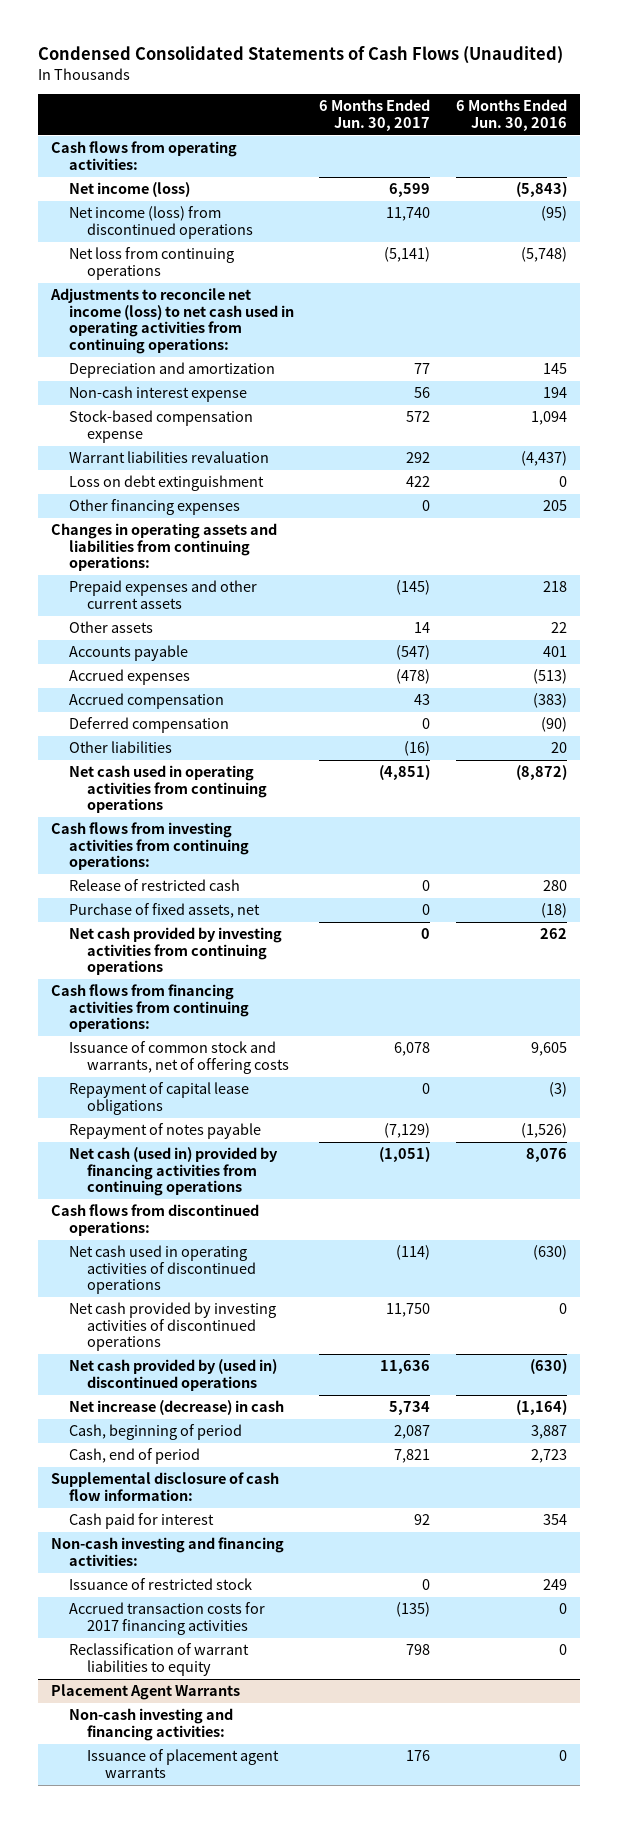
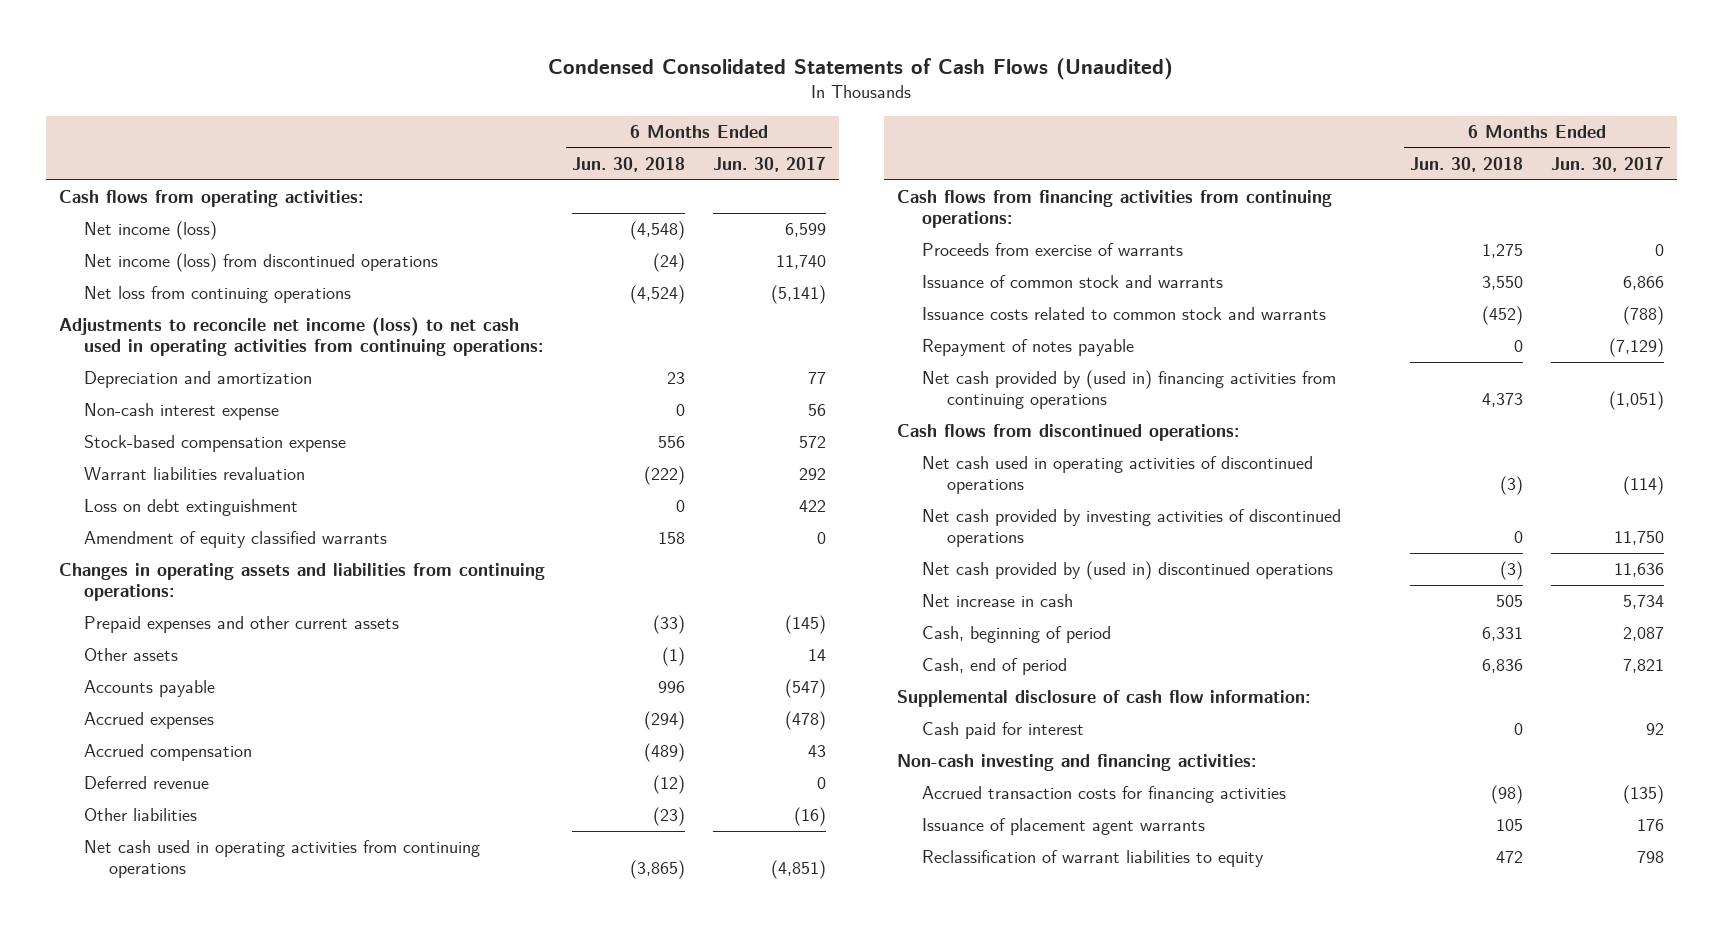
[455,99,567,131] 6 Months Ended Jun. 30, 2016 -> none
none -> [572,157,686,173] Jun. 30, 2018
[68,499,240,516] Other financing expenses -> [84,531,388,549] Amendment of equity classified warrants
[68,717,229,734] Deferred compensation -> none
none -> [84,776,210,790] Deferred revenue
[50,822,249,871] Cash flows from investing activities from continuing operations: -> none
[68,879,240,892] Release of restricted cash -> none
[68,903,260,919] Purchase of fixed assets, net -> none
[68,927,282,976] Net cash provided by investing activities from continuing operations -> none
[68,1082,249,1115] Repayment of capital lease obligations -> none
none -> [922,243,1184,257] Proceeds from exercise of warrants
[68,1041,289,1074] Issuance of common stock and warrants, net of offering costs -> [922,275,1224,289] Issuance of common stock and warrants
[394,1042,431,1057] 6,078 -> [1622,276,1664,291] 6,866
none -> [922,307,1327,321] Issuance costs related to common stock and warrants
[68,1147,278,1197] Net cash (used in) provided by financing activities from continuing operations -> [922,370,1337,410] Net cash provided by (used in) financing activities from continuing operations
[68,1400,284,1416] Net increase (decrease) in cash -> [922,594,1074,608] Net increase in cash
[68,1578,252,1591] Issuance of restricted stock -> none
[50,1684,240,1701] Placement Agent Warrants -> none
[68,1708,233,1741] Non-cash investing and financing activities: -> none
[68,1602,265,1635] Accrued transaction costs for 2017 financing activities -> [922,786,1287,804] Accrued transaction costs for financing activities
[68,1643,249,1676] Reclassification of warrant liabilities to equity -> [922,850,1265,868] Reclassification of warrant liabilities to equity

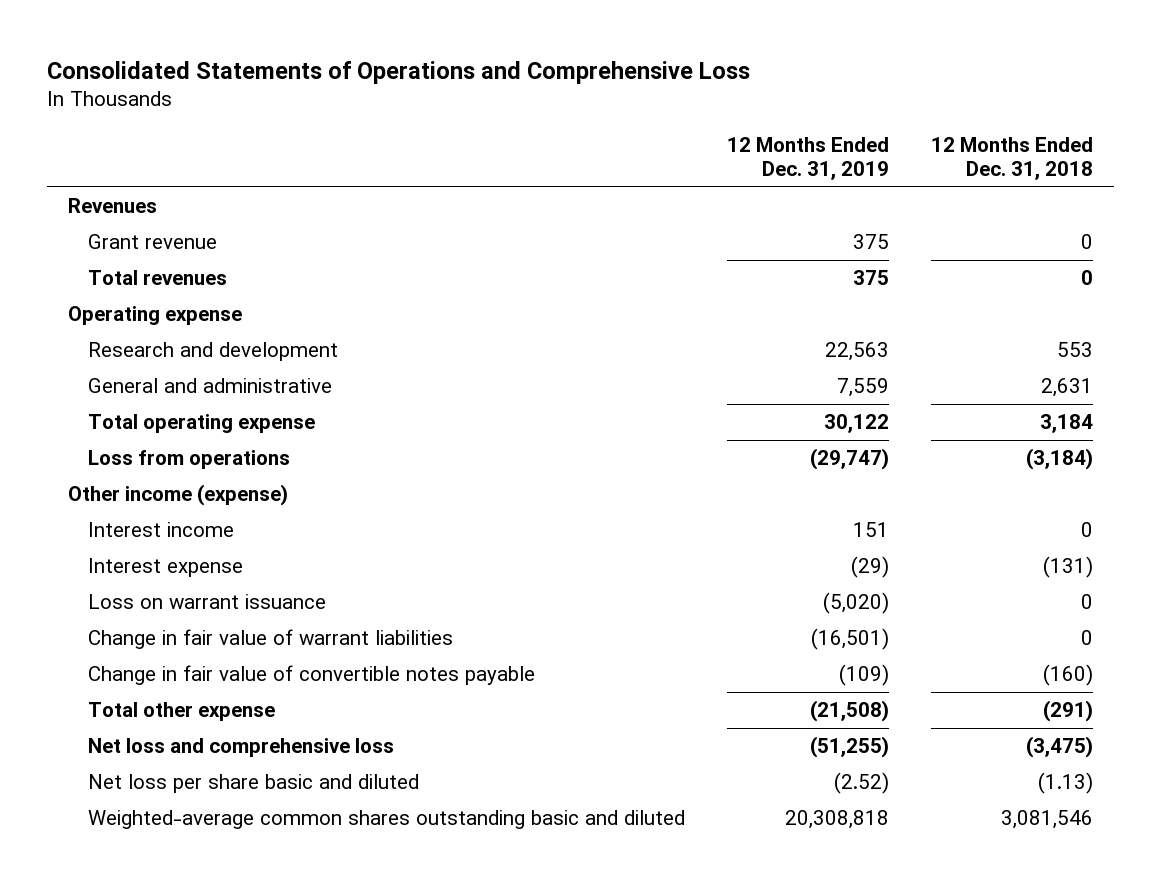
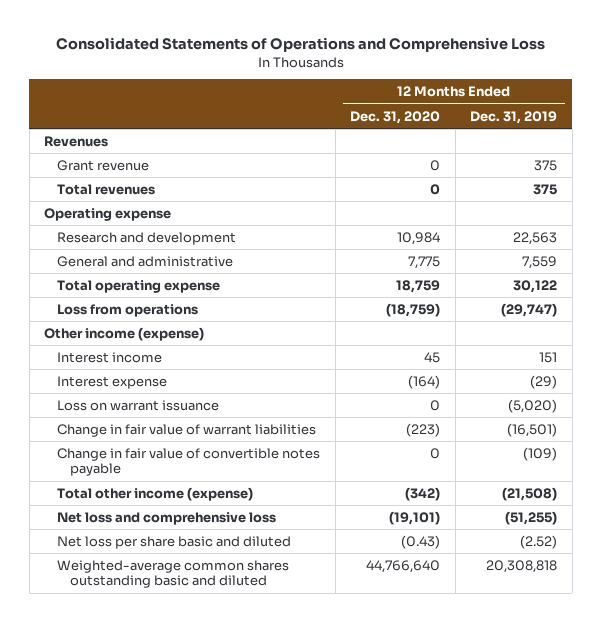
[930,137,1093,181] 12 Months Ended Dec. 31, 2018 -> none
none -> [350,110,441,124] Dec. 31, 2020
[87,702,275,722] Total other expense -> [57,486,254,501] Total other income (expense)

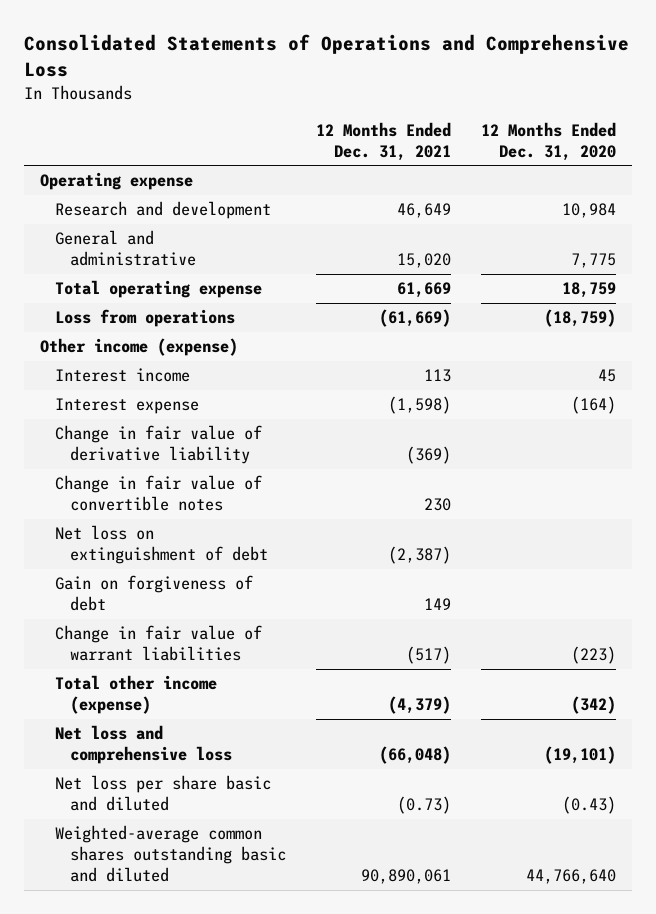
[470,110,558,124] Dec. 31, 2019 -> none
none -> [316,121,452,161] 12 Months Ended Dec. 31, 2021
[44,135,109,147] Revenues -> none
[57,159,150,171] Grant revenue -> none
[57,183,156,195] Total revenues -> none
[57,399,220,411] Loss on warrant issuance -> none
none -> [54,425,262,465] Change in fair value of derivative liability
none -> [54,475,262,512] Change in fair value of convertible notes
none -> [54,525,268,565] Net loss on extinguishment of debt
none -> [54,575,253,612] Gain on forgiveness of debt
[57,447,321,477] Change in fair value of convertible notes payable -> none

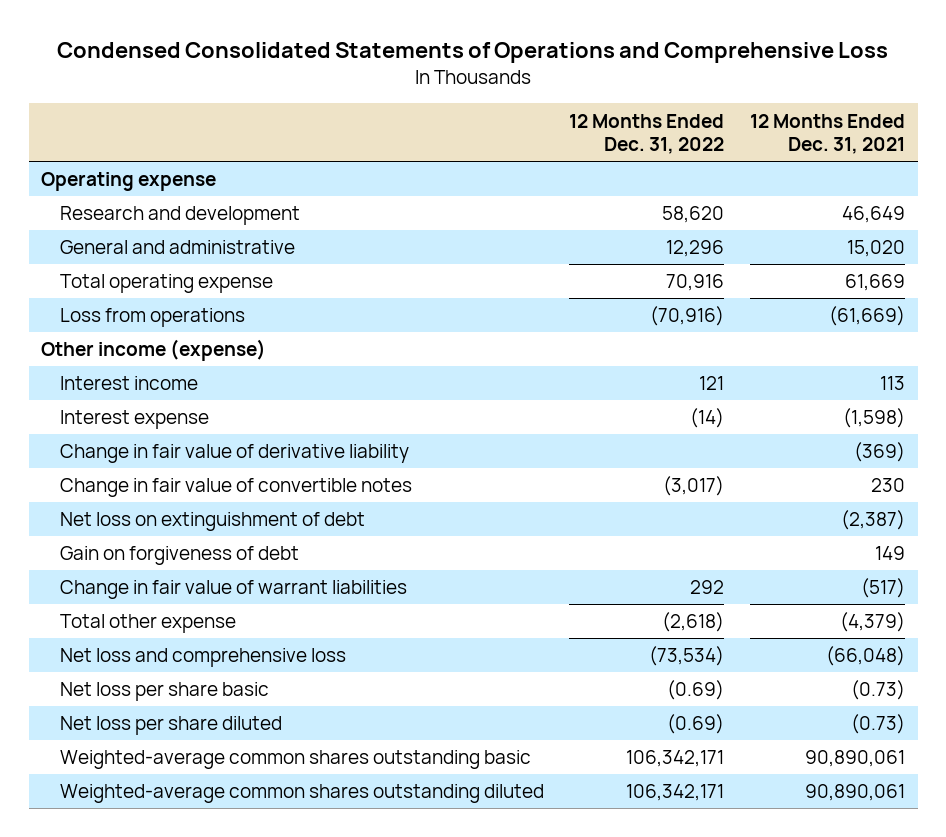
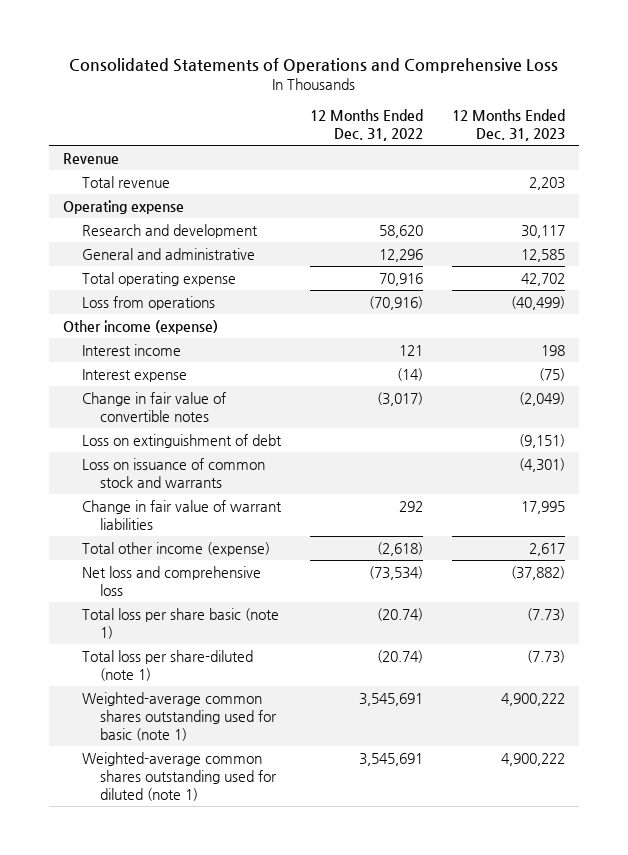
[57,42,889,64] Condensed Consolidated Statements of Operations and Comprehensive Loss -> [68,58,558,74] Consolidated Statements of Operations and Comprehensive Loss
[749,113,905,155] 12 Months Ended Dec. 31, 2021 -> none
none -> [451,109,565,142] 12 Months Ended Dec. 31, 2023
none -> [63,152,120,164] Revenue
none -> [81,175,170,188] Total revenue
[59,444,409,464] Change in fair value of derivative liability -> none
[59,546,299,566] Gain on forgiveness of debt -> none
[59,512,365,532] Net loss on extinguishment of debt -> [81,433,282,448] Loss on extinguishment of debt
none -> [81,457,265,488] Loss on issuance of common stock and warrants
[59,614,236,634] Total other expense -> [81,541,270,556] Total other income (expense)
[59,682,269,702] Net loss per share basic -> [81,607,279,639] Total loss per share basic (note 1)
[667,680,725,701] (0.69) -> [376,607,423,621] (20.74)
[59,716,282,736] Net loss per share diluted -> [81,649,253,681] Total loss per share-diluted (note 1)
[667,714,725,735] (0.69) -> [376,649,423,663] (20.74)
[59,750,531,770] Weighted-average common shares outstanding basic -> [81,691,278,741] Weighted-average common shares outstanding used for basic (note 1)
[626,750,725,768] 106,342,171 -> [358,692,423,706] 3,545,691
[59,784,544,804] Weighted-average common shares outstanding diluted -> [81,751,278,801] Weighted-average common shares outstanding used for diluted (note 1)
[626,784,725,802] 106,342,171 -> [358,752,423,766] 3,545,691

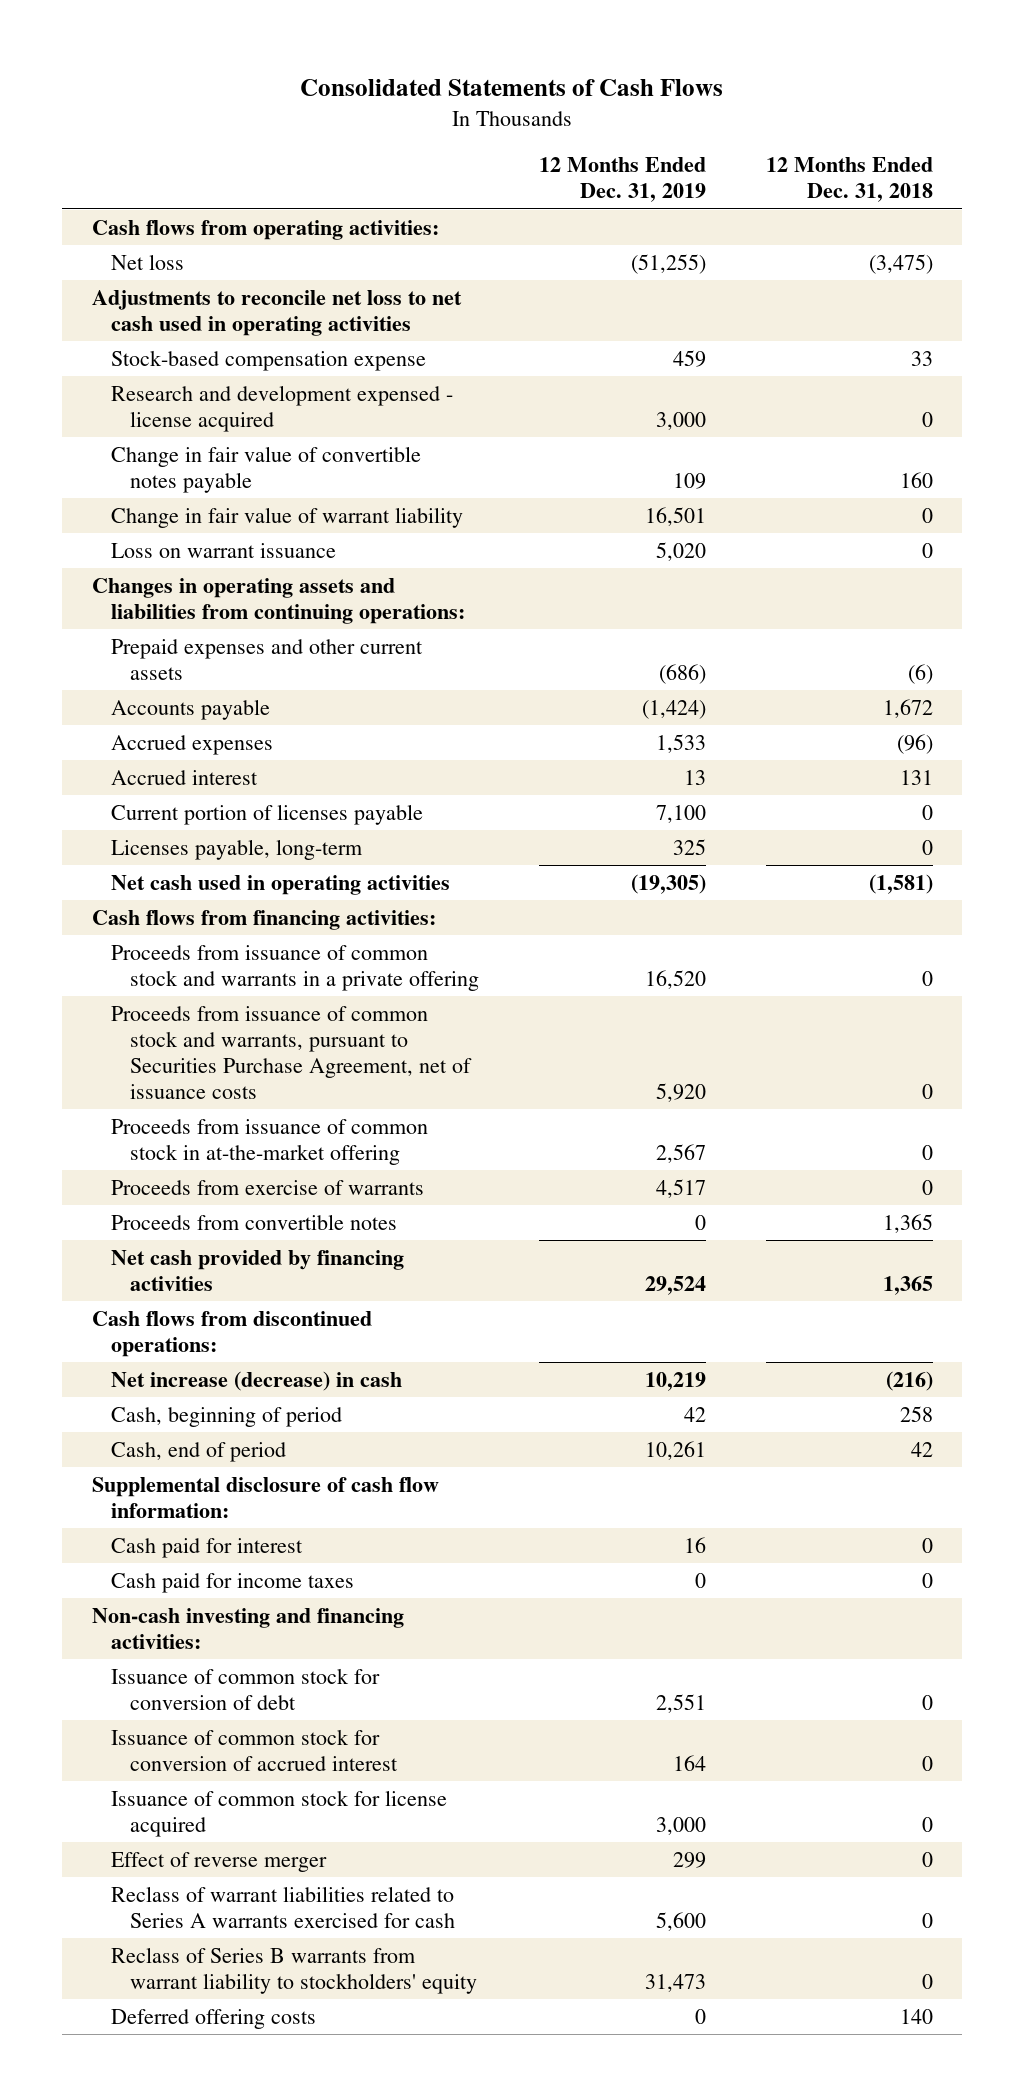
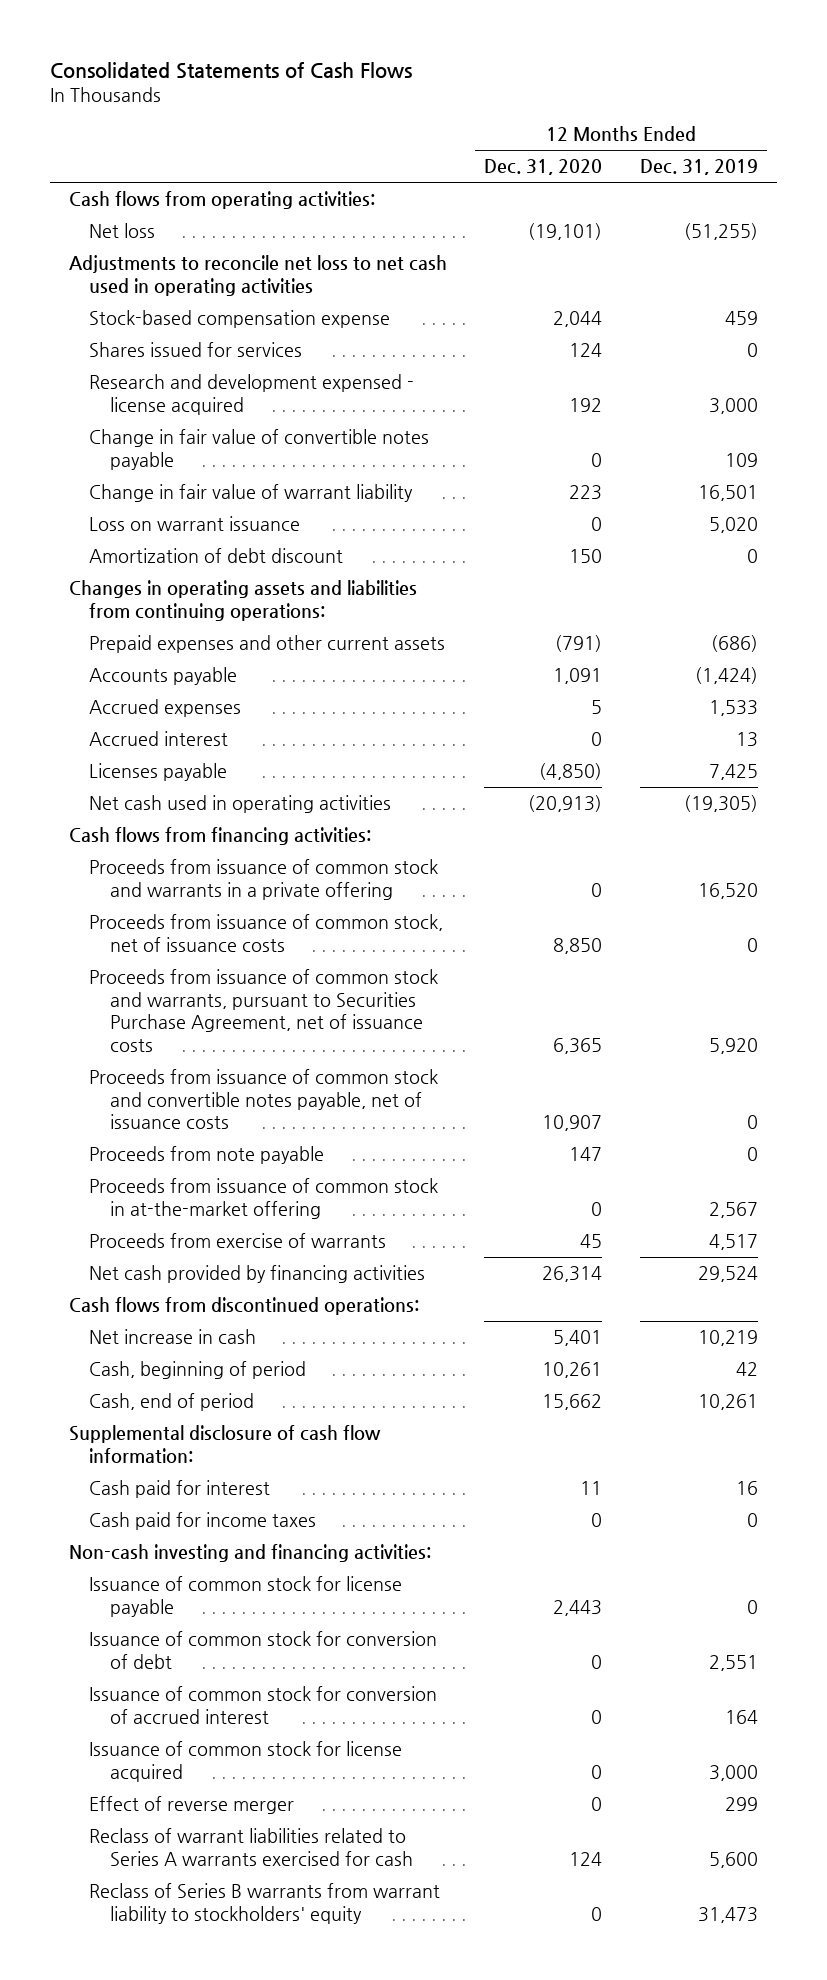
[765,157,933,203] 12 Months Ended Dec. 31, 2018 -> none
none -> [484,159,603,176] Dec. 31, 2020
none -> [89,342,303,358] Shares issued for services
none -> [89,548,344,564] Amortization of debt discount
[111,838,364,860] Licenses payable, long-term -> none
[111,803,424,825] Current portion of licenses payable -> [89,763,228,782] Licenses payable
[656,804,707,823] 7,100 -> [708,764,758,781] 7,425
none -> [89,914,444,952] Proceeds from issuance of common stock, net of issuance costs
none -> [89,1069,439,1130] Proceeds from issuance of common stock and convertible notes payable, net of issuance costs
none -> [89,1146,325,1165] Proceeds from note payable
[111,1213,398,1230] Proceeds from convertible notes -> none
[111,1370,403,1391] Net increase (decrease) in cash -> [89,1329,257,1345] Net increase in cash
none -> [89,1576,403,1617] Issuance of common stock for license payable
[111,2008,317,2029] Deferred offering costs -> none

